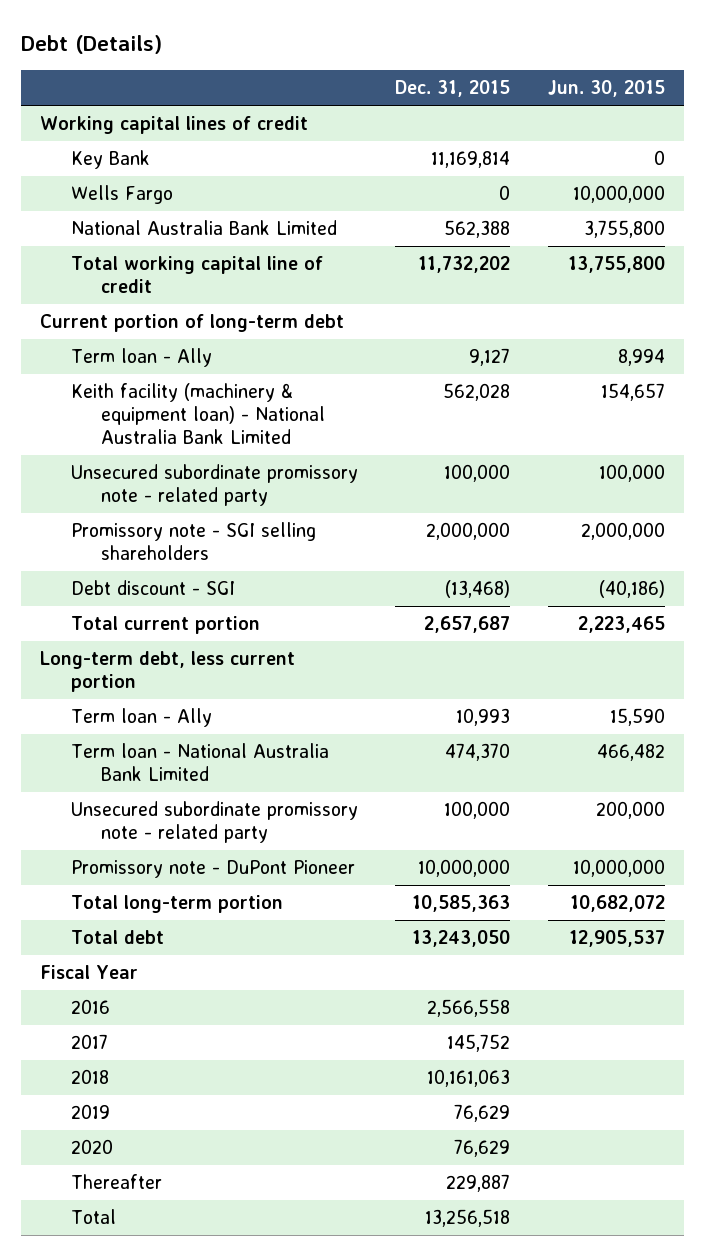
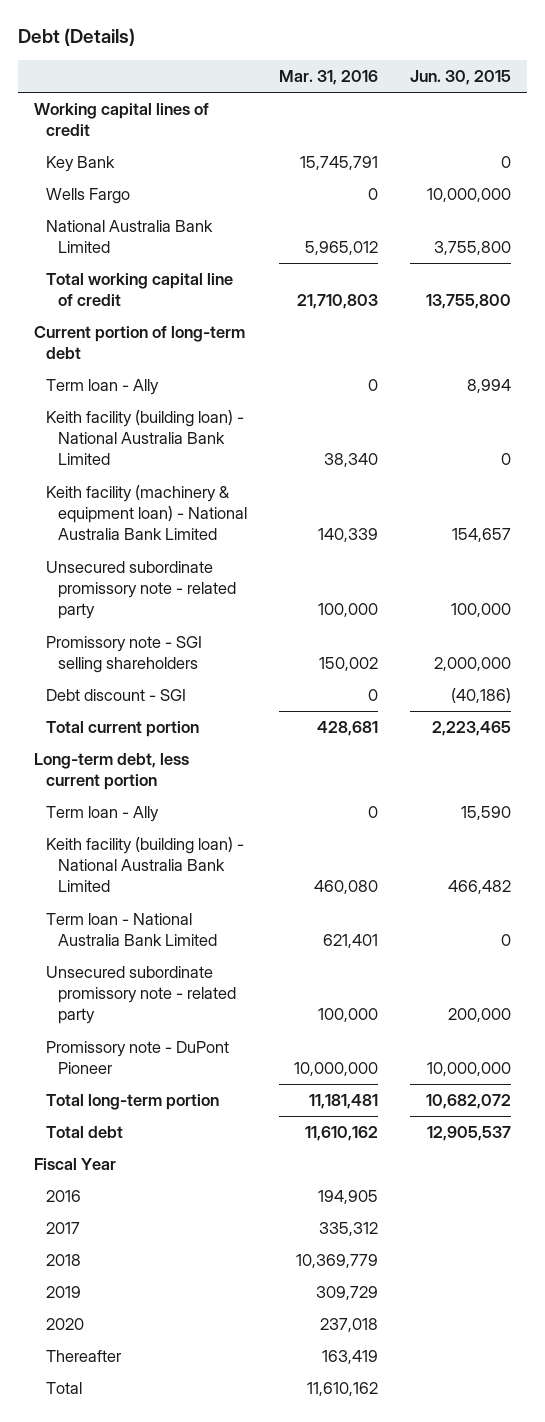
[395,80,511,98] Dec. 31, 2015 -> none
none -> [278,69,378,85] Mar. 31, 2016
none -> [45,410,244,466] Keith facility (building loan) - National Australia Bank Limited
none -> [45,837,244,893] Keith facility (building loan) - National Australia Bank Limited
[597,744,666,762] 466,482 -> [500,934,511,947] 0

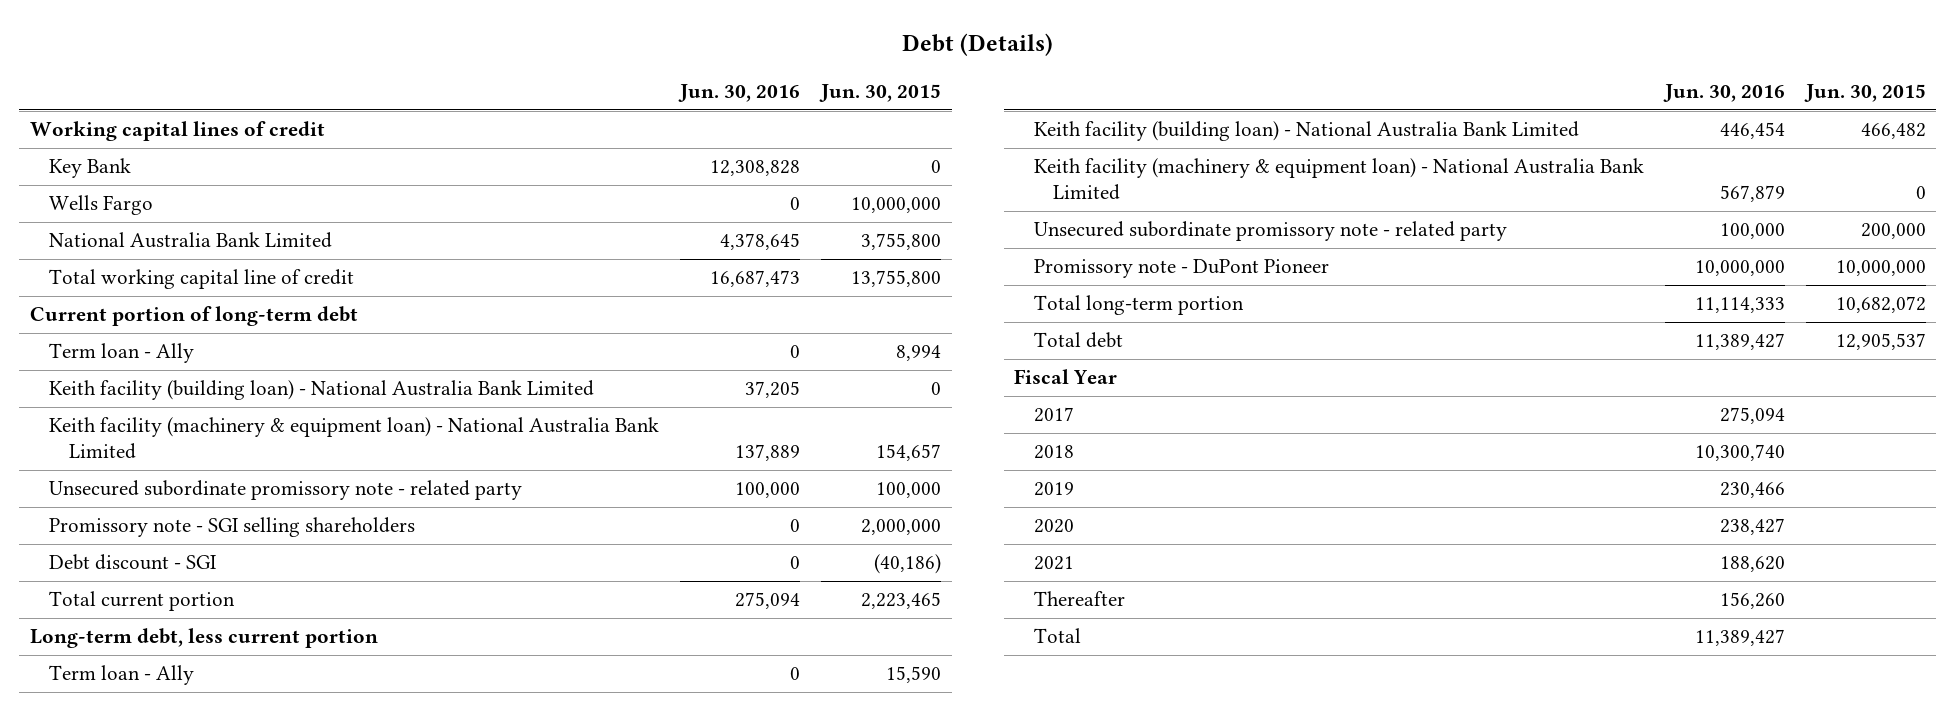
[278,69,378,85] Mar. 31, 2016 -> none
none -> [678,83,801,102] Jun. 30, 2016
[45,913,217,947] Term loan - National Australia Bank Limited -> [1033,158,1644,200] Keith facility (machinery & equipment loan) - National Australia Bank Limited
[45,1190,81,1203] 2016 -> none
none -> [1033,556,1074,571] 2021

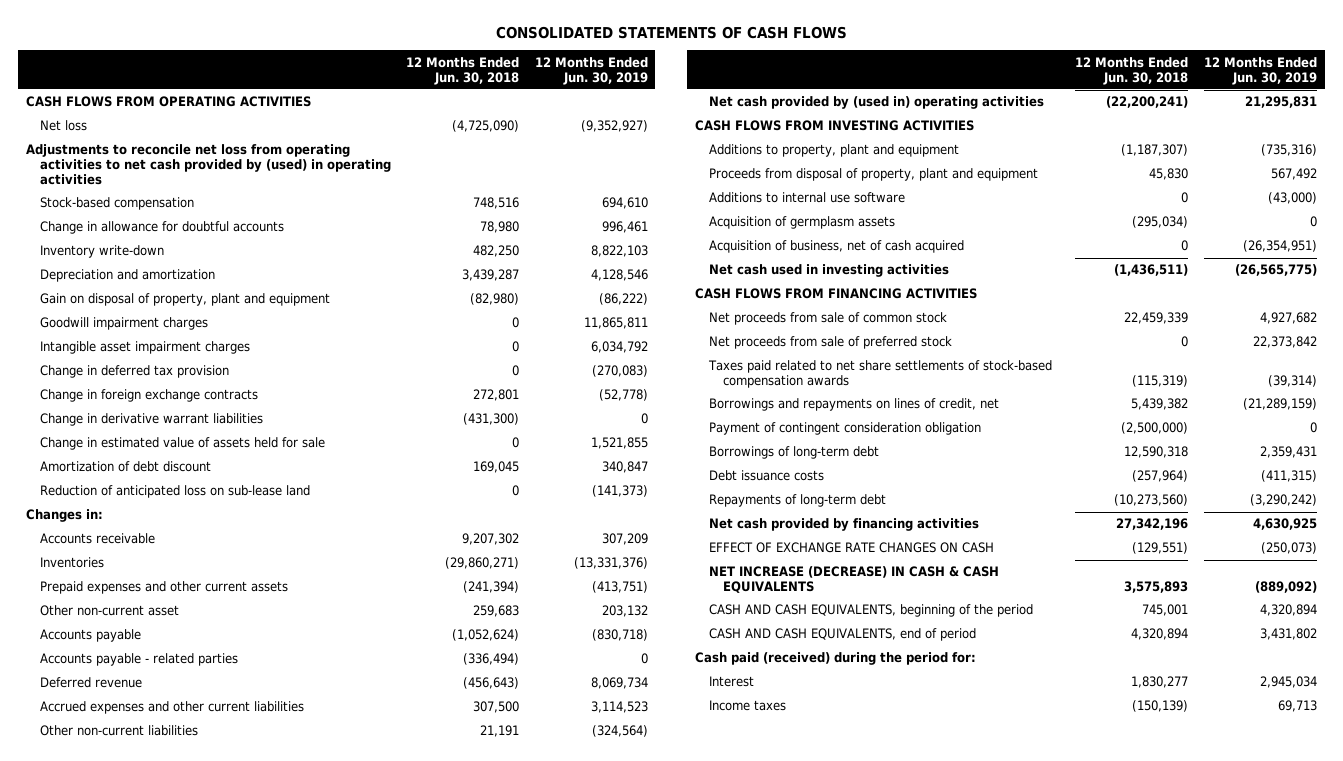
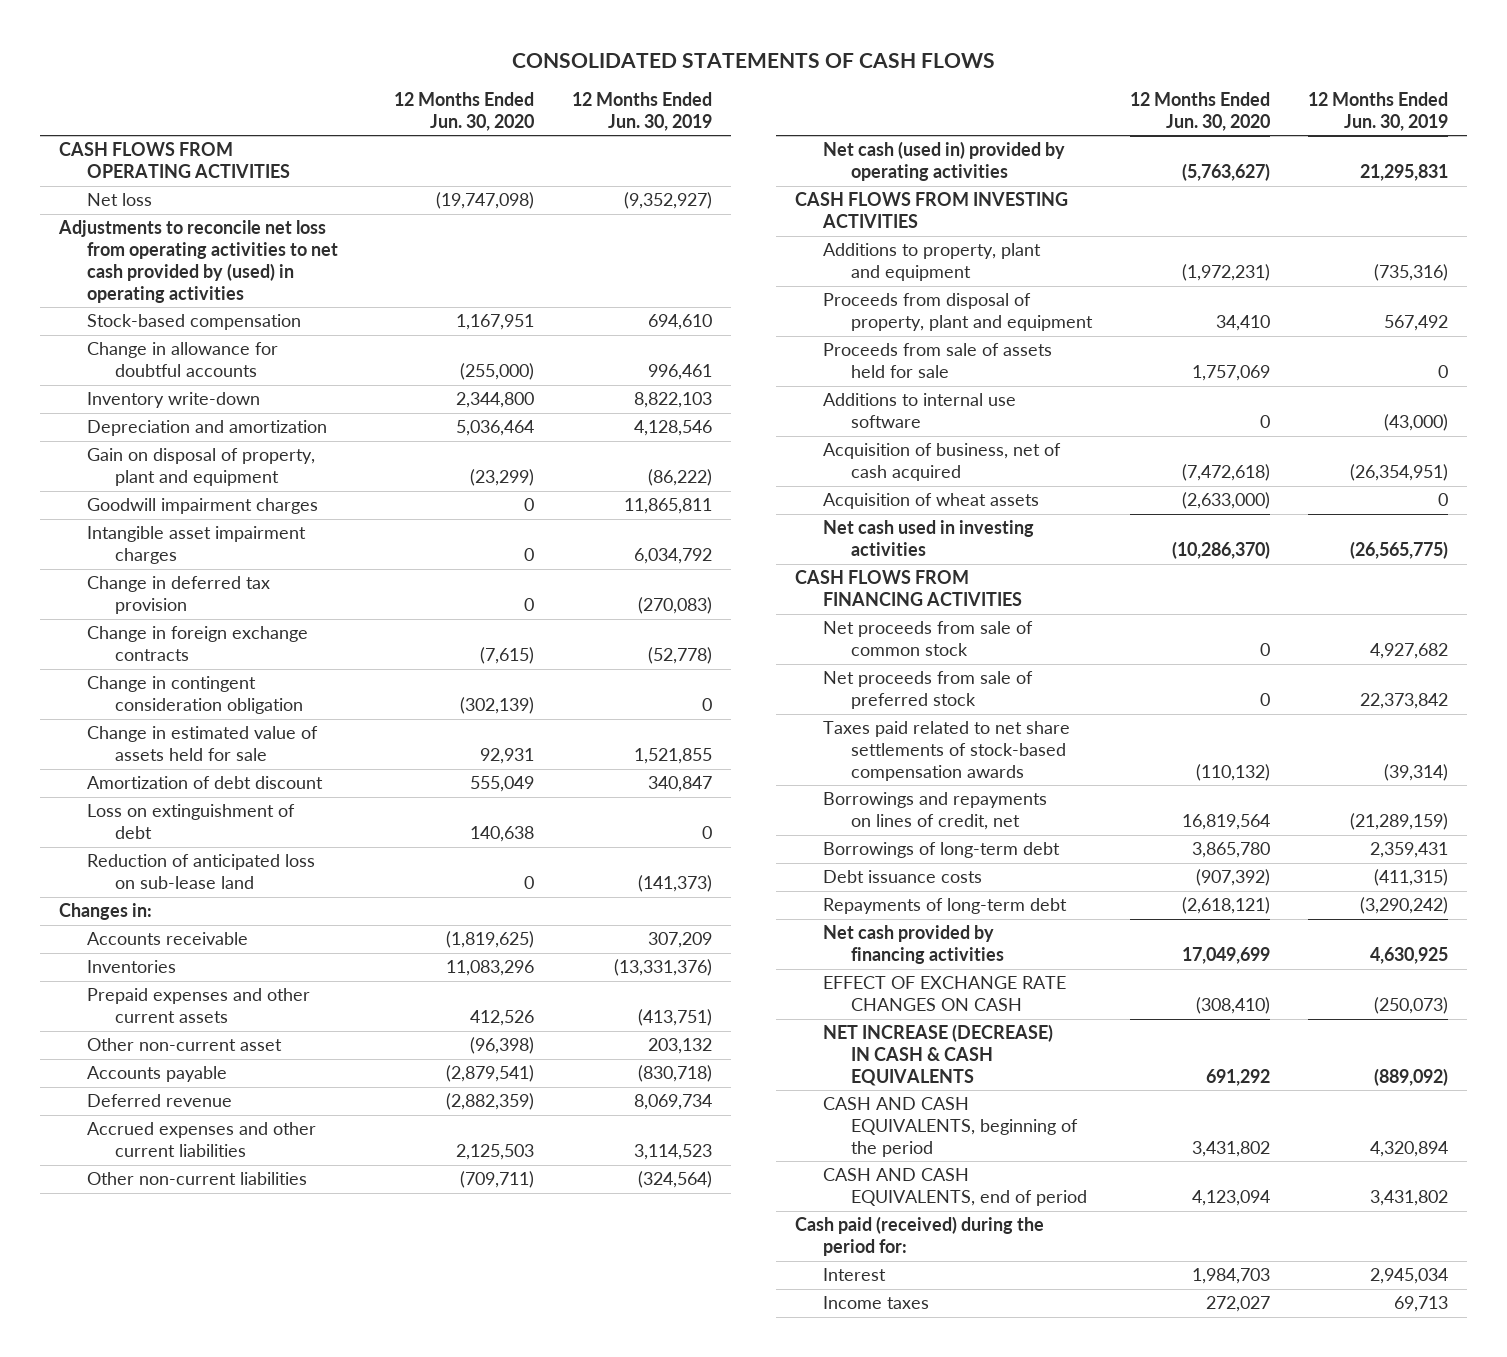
[406,56,520,85] 12 Months Ended Jun. 30, 2018 -> none
none -> [393,91,534,131] 12 Months Ended Jun. 30, 2020
[39,413,263,427] Change in derivative warrant liabilities -> none
none -> [86,676,303,715] Change in contingent consideration obligation
none -> [86,804,295,840] Loss on extinguishment of debt
[39,653,238,667] Accounts payable - related parties -> none
[708,96,1044,110] Net cash provided by (used in) operating activities -> [823,141,1066,182] Net cash (used in) provided by operating activities
none -> [823,343,1053,379] Proceeds from sale of assets held for sale
[708,216,895,230] Acquisition of germplasm assets -> none
none -> [823,493,1040,510] Acquisition of wheat assets
[708,422,981,436] Payment of contingent consideration obligation -> none

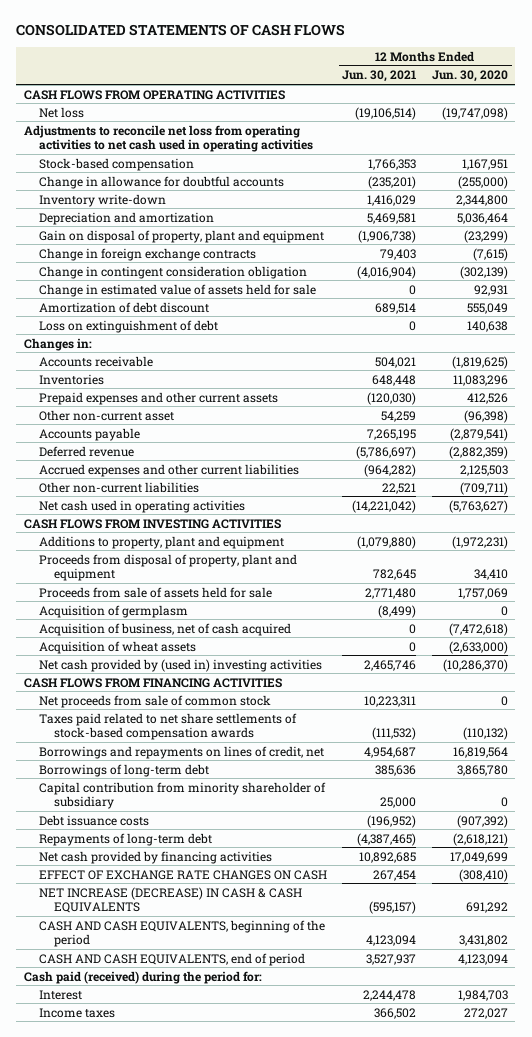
[572,91,713,131] 12 Months Ended Jun. 30, 2019 -> none
none -> [342,70,417,83] Jun. 30, 2021
[57,220,338,303] Adjustments to reconcile net loss from operating activities to net cash provided by (used) in operating activities -> [23,124,314,152] Adjustments to reconcile net loss from operating activities to net cash used in operating activities
[86,498,318,515] Goodwill impairment charges -> none
[86,526,306,565] Intangible asset impairment charges -> none
[86,576,270,615] Change in deferred tax provision -> none
[86,854,315,890] Reduction of anticipated loss on sub-lease land -> none
[823,141,1066,182] Net cash (used in) provided by operating activities -> [39,499,246,513] Net cash used in operating activities
[823,393,1017,429] Additions to internal use software -> none
none -> [39,604,189,618] Acquisition of germplasm
[823,520,1035,557] Net cash used in investing activities -> [39,658,323,672] Net cash provided by (used in) investing activities
[823,671,1034,710] Net proceeds from sale of preferred stock -> none
none -> [39,781,327,809] Capital contribution from minority shareholder of subsidiary

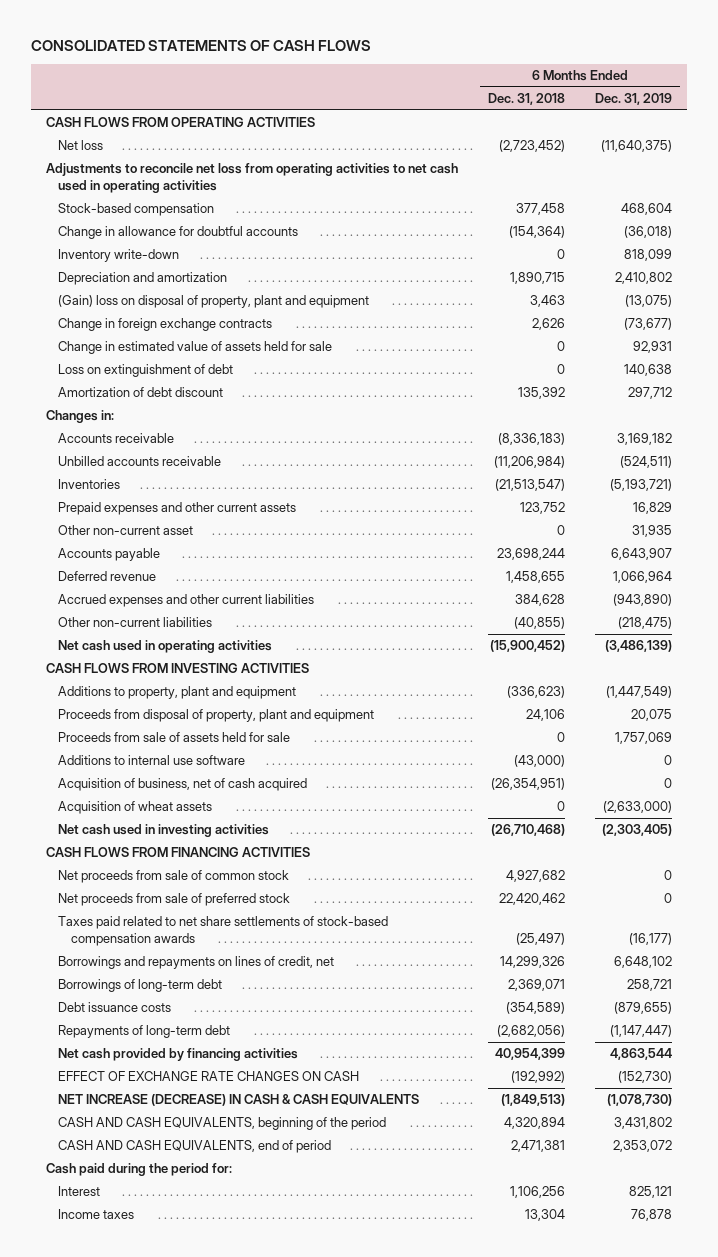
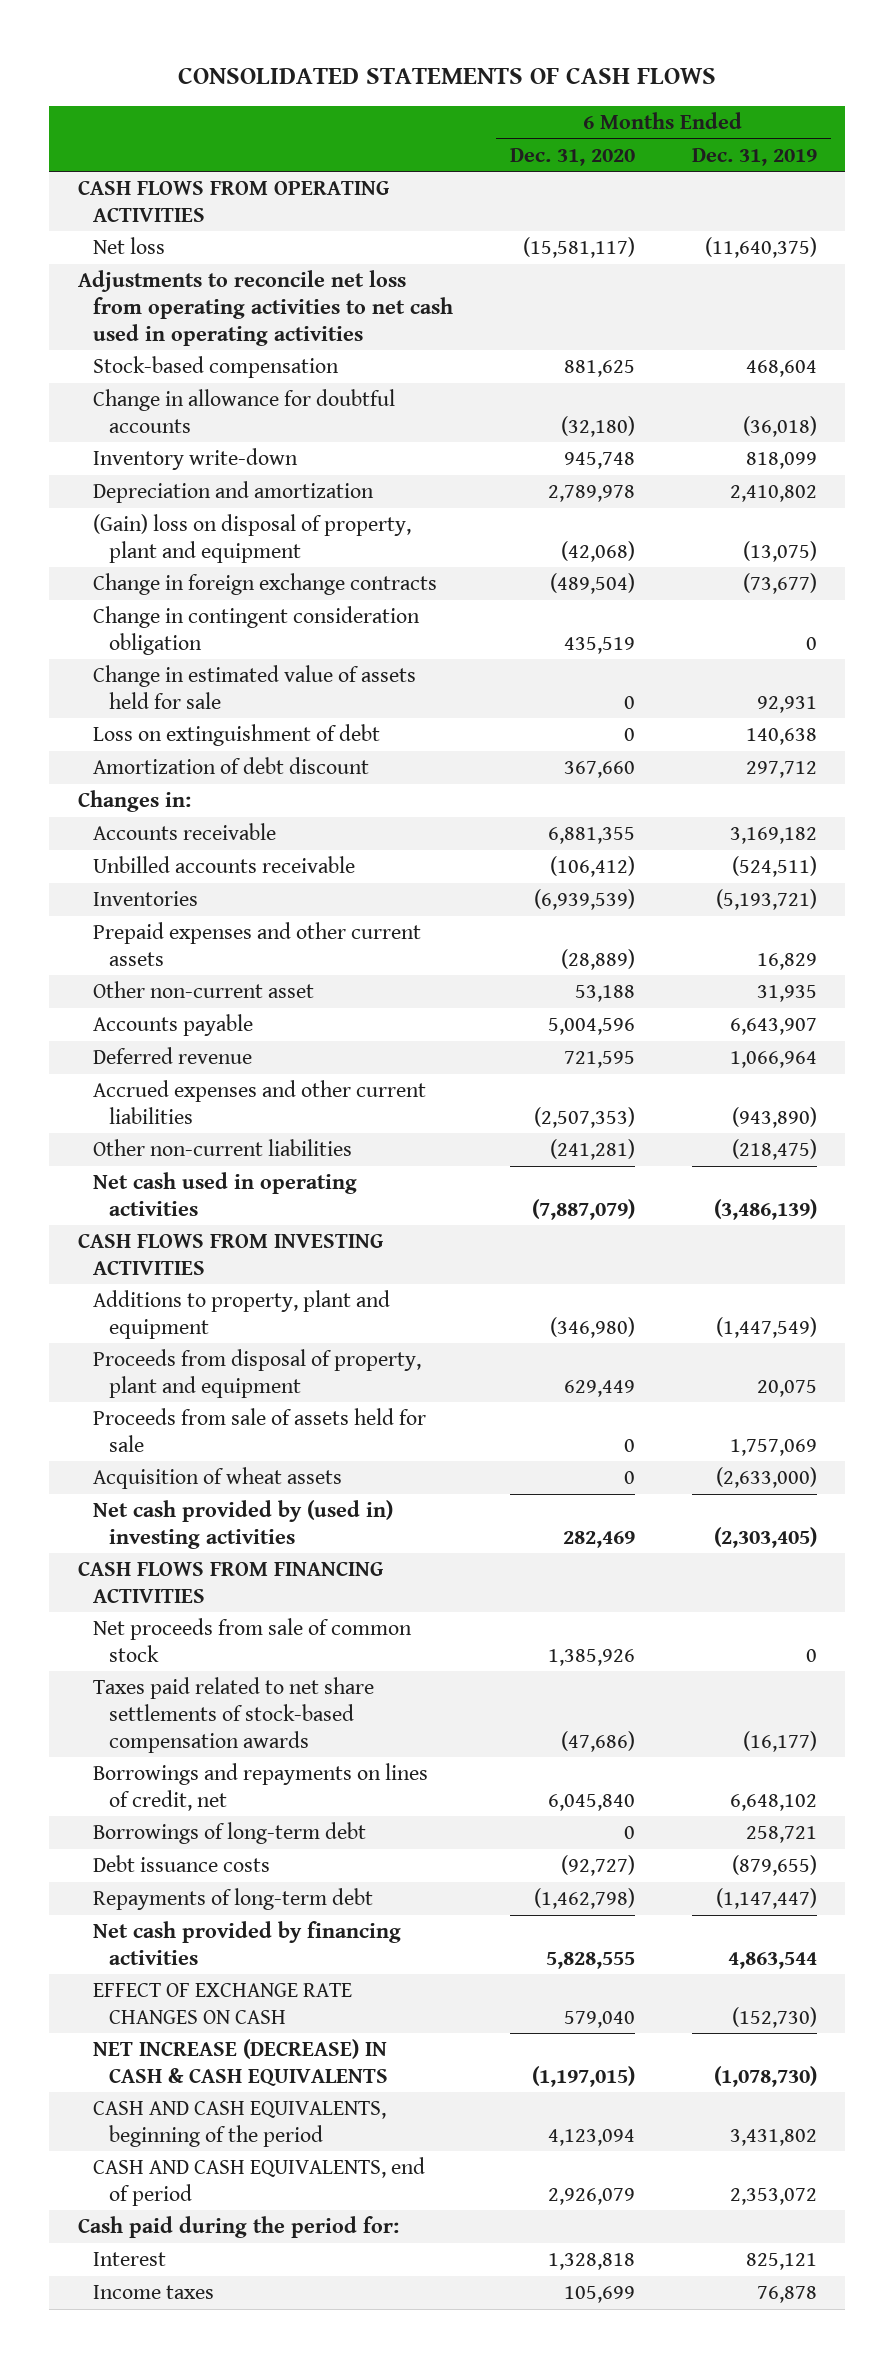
[487,93,565,106] Dec. 31, 2018 -> none
none -> [509,147,635,166] Dec. 31, 2020
none -> [93,606,421,655] Change in contingent consideration obligation
[58,755,246,766] Additions to internal use software -> none
[58,778,308,792] Acquisition of business, net of cash acquired -> none
[58,824,270,838] Net cash used in investing activities -> [93,1500,394,1549] Net cash provided by (used in) investing activities
[58,893,291,907] Net proceeds from sale of preferred stock -> none

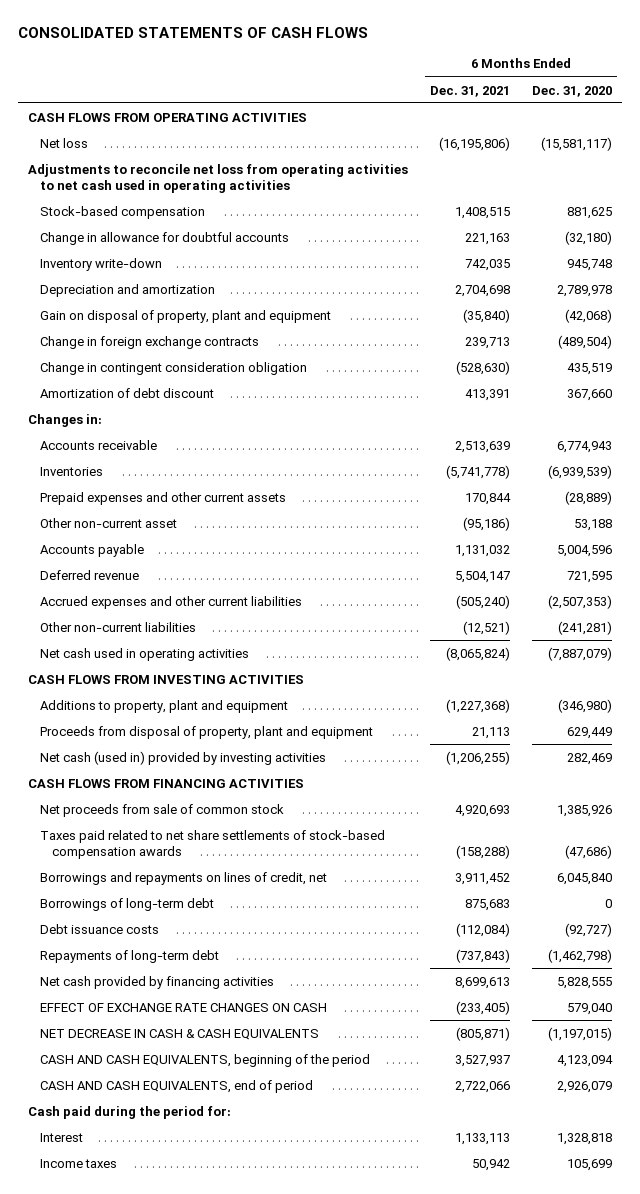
[691,147,817,166] Dec. 31, 2019 -> none
none -> [429,85,510,97] Dec. 31, 2021
[93,514,412,563] (Gain) loss on disposal of property, plant and equipment -> [40,309,332,323] Gain on disposal of property, plant and equipment
[93,665,417,709] Change in estimated value of assets held for sale -> none
[93,724,381,747] Loss on extinguishment of debt -> none
[93,856,356,874] Unbilled accounts receivable -> none
[547,827,635,845] 6,881,355 -> [556,440,612,453] 6,774,943
[93,1408,427,1452] Proceeds from sale of assets held for sale -> none
[93,1467,343,1490] Acquisition of wheat assets -> none
[93,1500,394,1549] Net cash provided by (used in) investing activities -> [40,750,327,765] Net cash (used in) provided by investing activities
[93,2039,388,2086] NET INCREASE (DECREASE) IN CASH & CASH EQUIVALENTS -> [40,1028,320,1040] NET DECREASE IN CASH & CASH EQUIVALENTS

